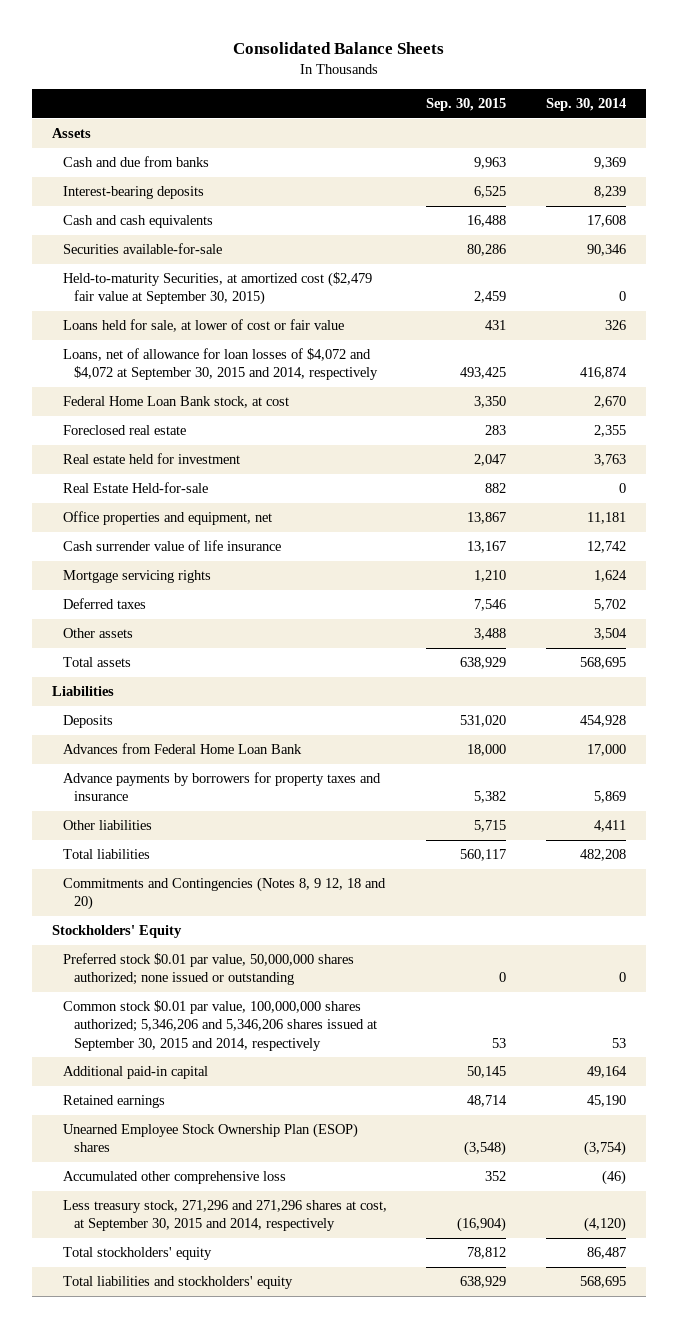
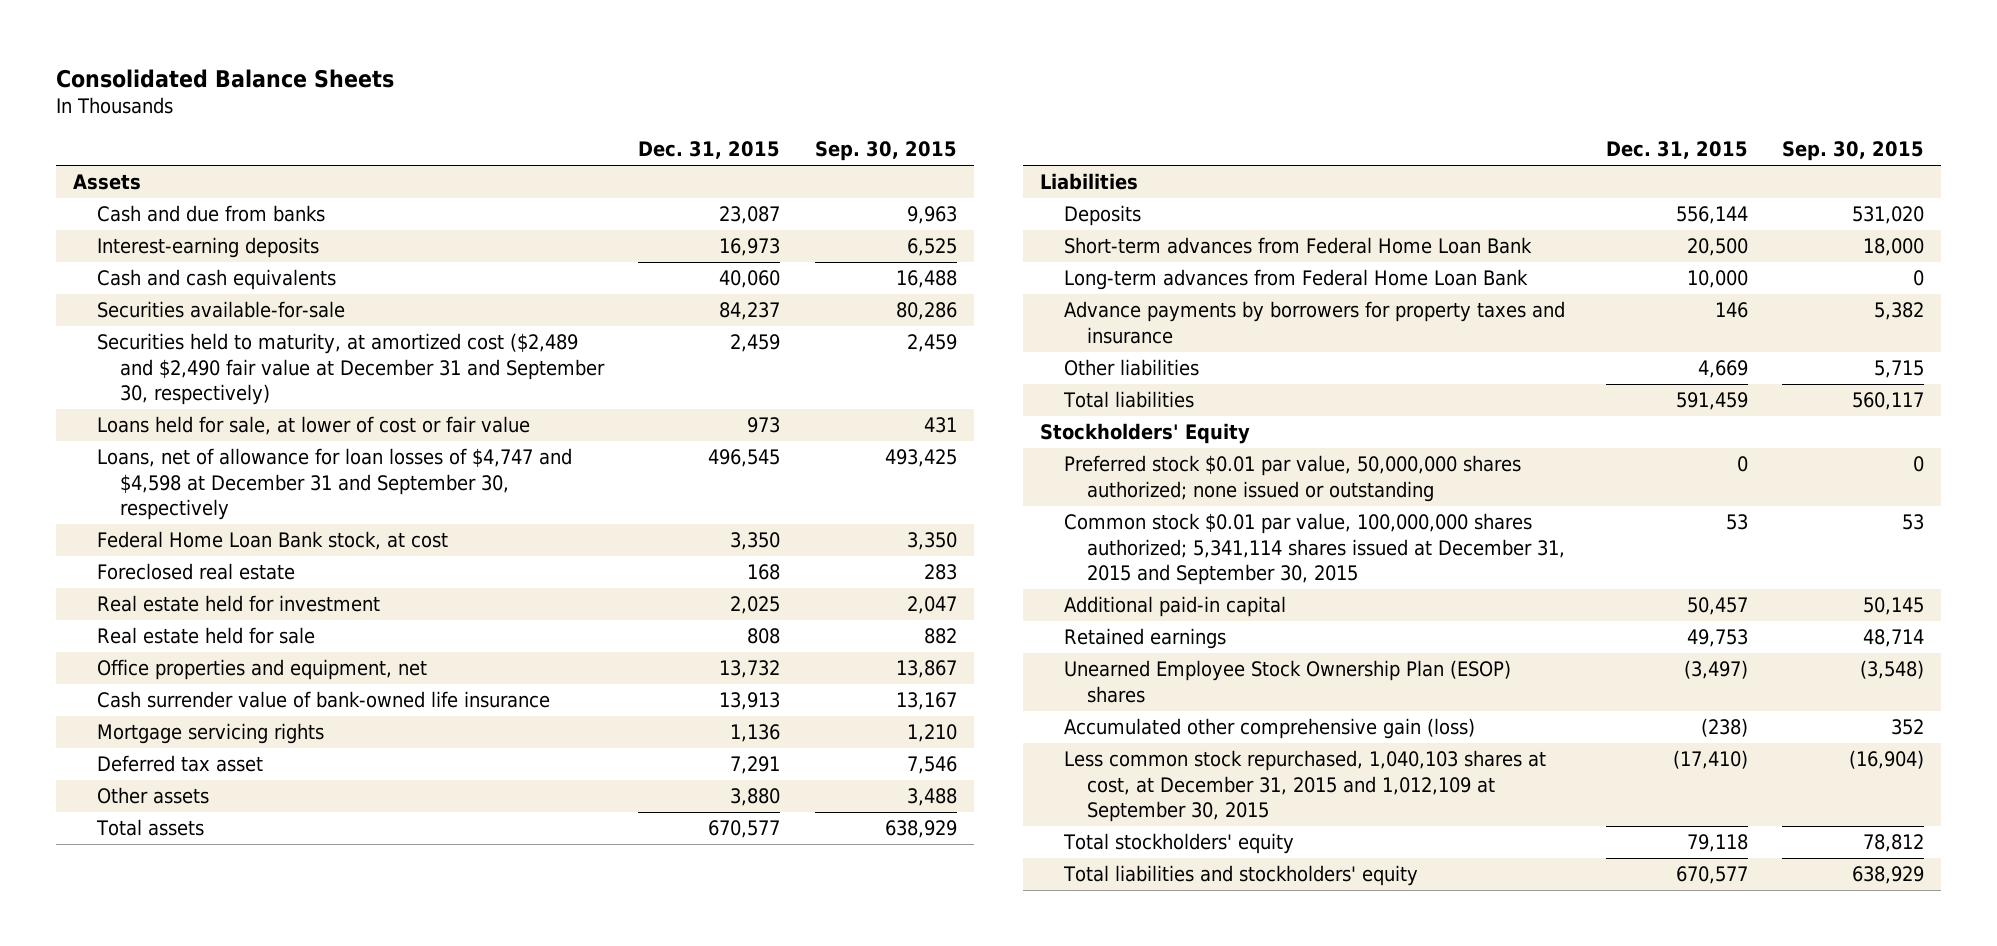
[545,98,626,112] Sep. 30, 2014 -> none
none -> [638,141,781,160] Dec. 31, 2015
[62,186,204,200] Interest-bearing deposits -> [96,237,319,259] Interest-earning deposits
[62,272,372,306] Held-to-maturity Securities, at amortized cost ($2,479 fair value at September 30, 2015) -> [96,333,606,406] Securities held to maturity, at amortized cost ($2,489 and $2,490 fair value at December 31 and September 30, respectively)
[62,348,378,381] Loans, net of allowance for loan losses of $4,072 and $4,072 at September 30, 2015 and 2014, respectively -> [96,448,572,521] Loans, net of allowance for loan losses of $4,747 and $4,598 at December 31 and September 30, respectively
[62,482,208,494] Real Estate Held-for-sale -> [96,627,315,645] Real estate held for sale
[62,540,281,552] Cash surrender value of life insurance -> [96,691,550,709] Cash surrender value of bank-owned life insurance
[62,598,146,610] Deferred taxes -> [96,755,263,773] Deferred tax asset
none -> [1063,237,1532,255] Short-term advances from Federal Home Loan Bank
[62,743,302,755] Advances from Federal Home Loan Bank -> [1063,269,1528,291] Long-term advances from Federal Home Loan Bank
[467,744,507,757] 18,000 -> [1912,270,1924,287] 0
[62,877,386,911] Commitments and Contingencies (Notes 8, 9 12, 18 and 20) -> none
[62,1000,377,1051] Common stock $0.01 par value, 100,000,000 shares authorized; 5,346,206 and 5,346,206 shares issued at September 30, 2015 and 2014, respectively -> [1063,513,1566,586] Common stock $0.01 par value, 100,000,000 shares authorized; 5,341,114 shares issued at December 31, 2015 and September 30, 2015
[62,1171,286,1185] Accumulated other comprehensive loss -> [1063,718,1475,740] Accumulated other comprehensive gain (loss)
[62,1200,387,1232] Less treasury stock, 271,296 and 271,296 shares at cost, at September 30, 2015 and 2014, respectively -> [1063,750,1546,823] Less common stock repurchased, 1,040,103 shares at cost, at December 31, 2015 and 1,012,109 at September 30, 2015

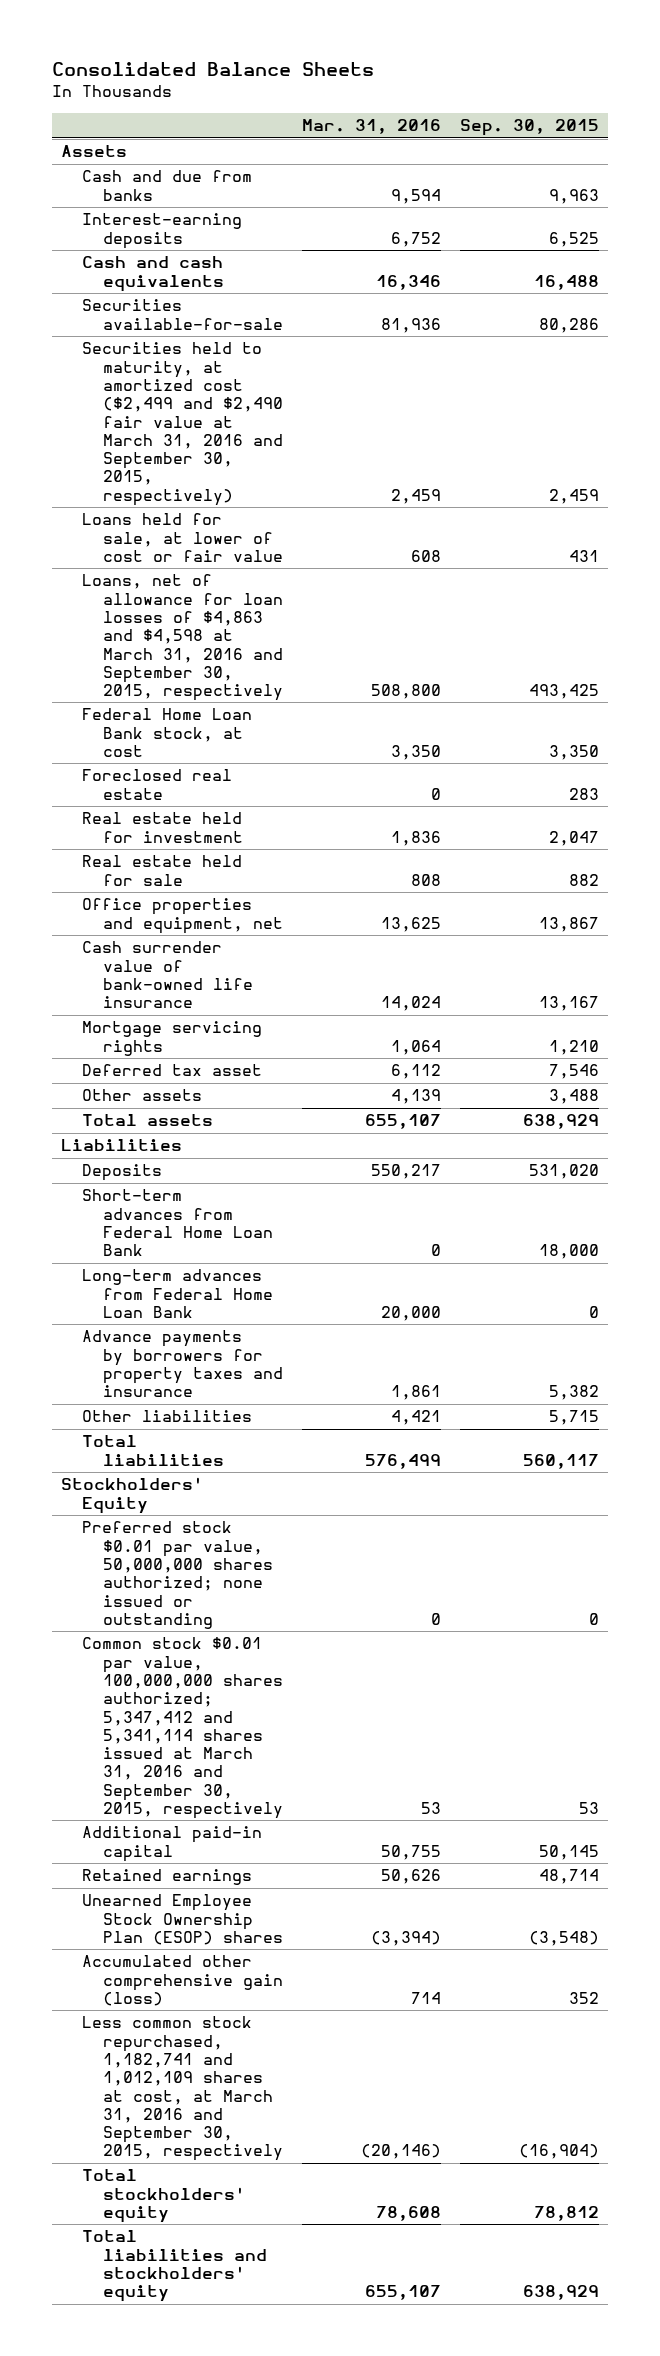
[638,141,781,160] Dec. 31, 2015 -> none
none -> [301,119,441,135] Mar. 31, 2016
[96,333,606,406] Securities held to maturity, at amortized cost ($2,489 and $2,490 fair value at December 31 and September 30, respectively) -> [81,342,283,506] Securities held to maturity, at amortized cost ($2,499 and $2,490 fair value at March 31, 2016 and September 30, 2015, respectively)
[96,448,572,521] Loans, net of allowance for loan losses of $4,747 and $4,598 at December 31 and September 30, respectively -> [81,574,283,702] Loans, net of allowance for loan losses of $4,863 and $4,598 at March 31, 2016 and September 30, 2015, respectively
[1063,513,1566,586] Common stock $0.01 par value, 100,000,000 shares authorized; 5,341,114 shares issued at December 31, 2015 and September 30, 2015 -> [81,1637,283,1819] Common stock $0.01 par value, 100,000,000 shares authorized; 5,347,412 and 5,341,114 shares issued at March 31, 2016 and September 30, 2015, respectively
[1063,750,1546,823] Less common stock repurchased, 1,040,103 shares at cost, at December 31, 2015 and 1,012,109 at September 30, 2015 -> [81,2016,283,2162] Less common stock repurchased, 1,182,741 and 1,012,109 shares at cost, at March 31, 2016 and September 30, 2015, respectively

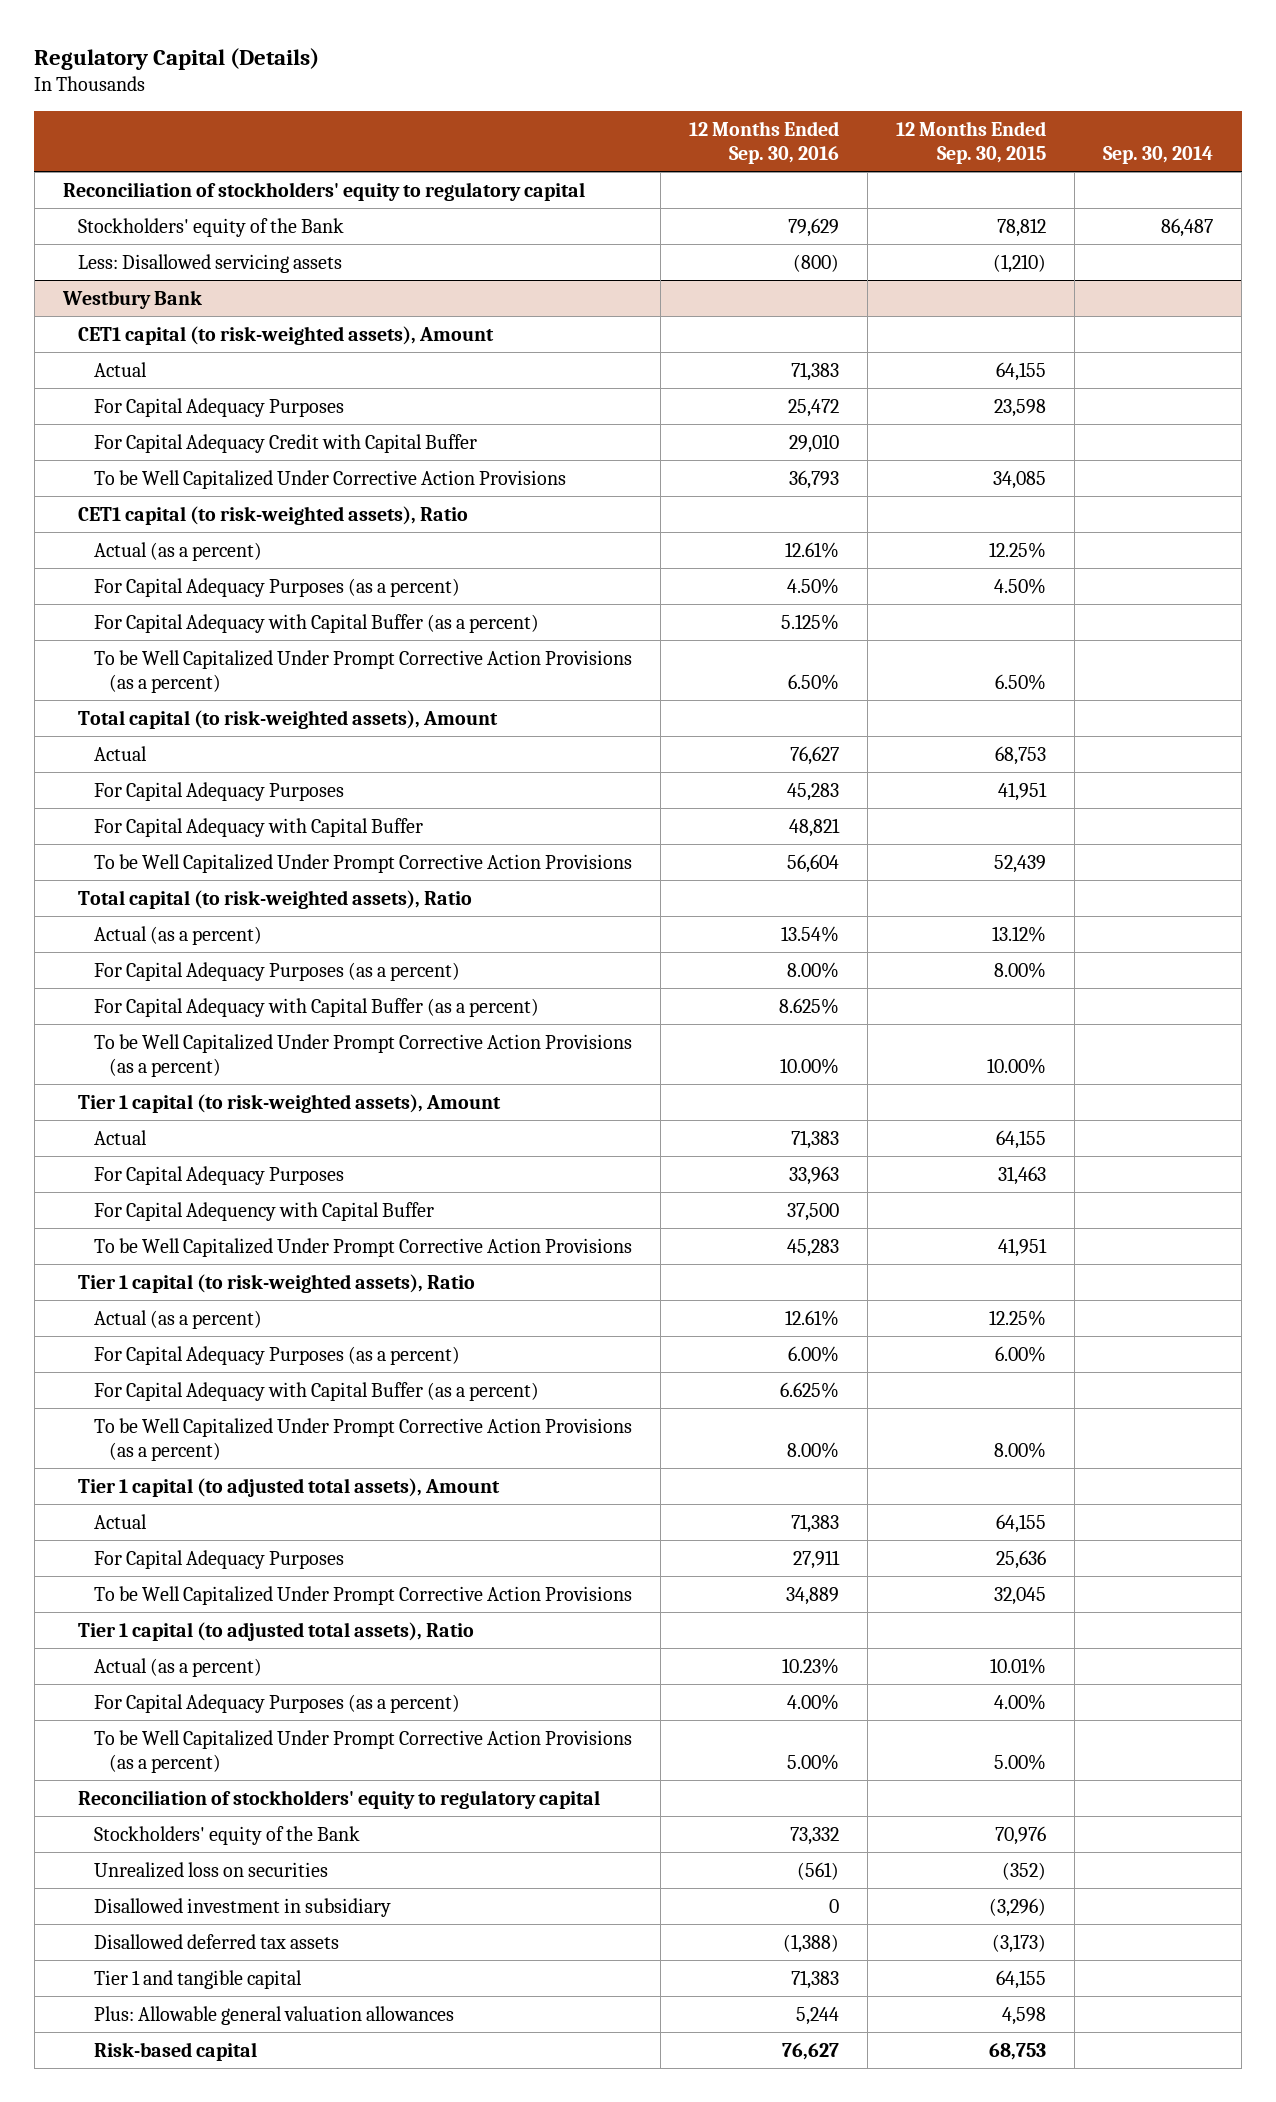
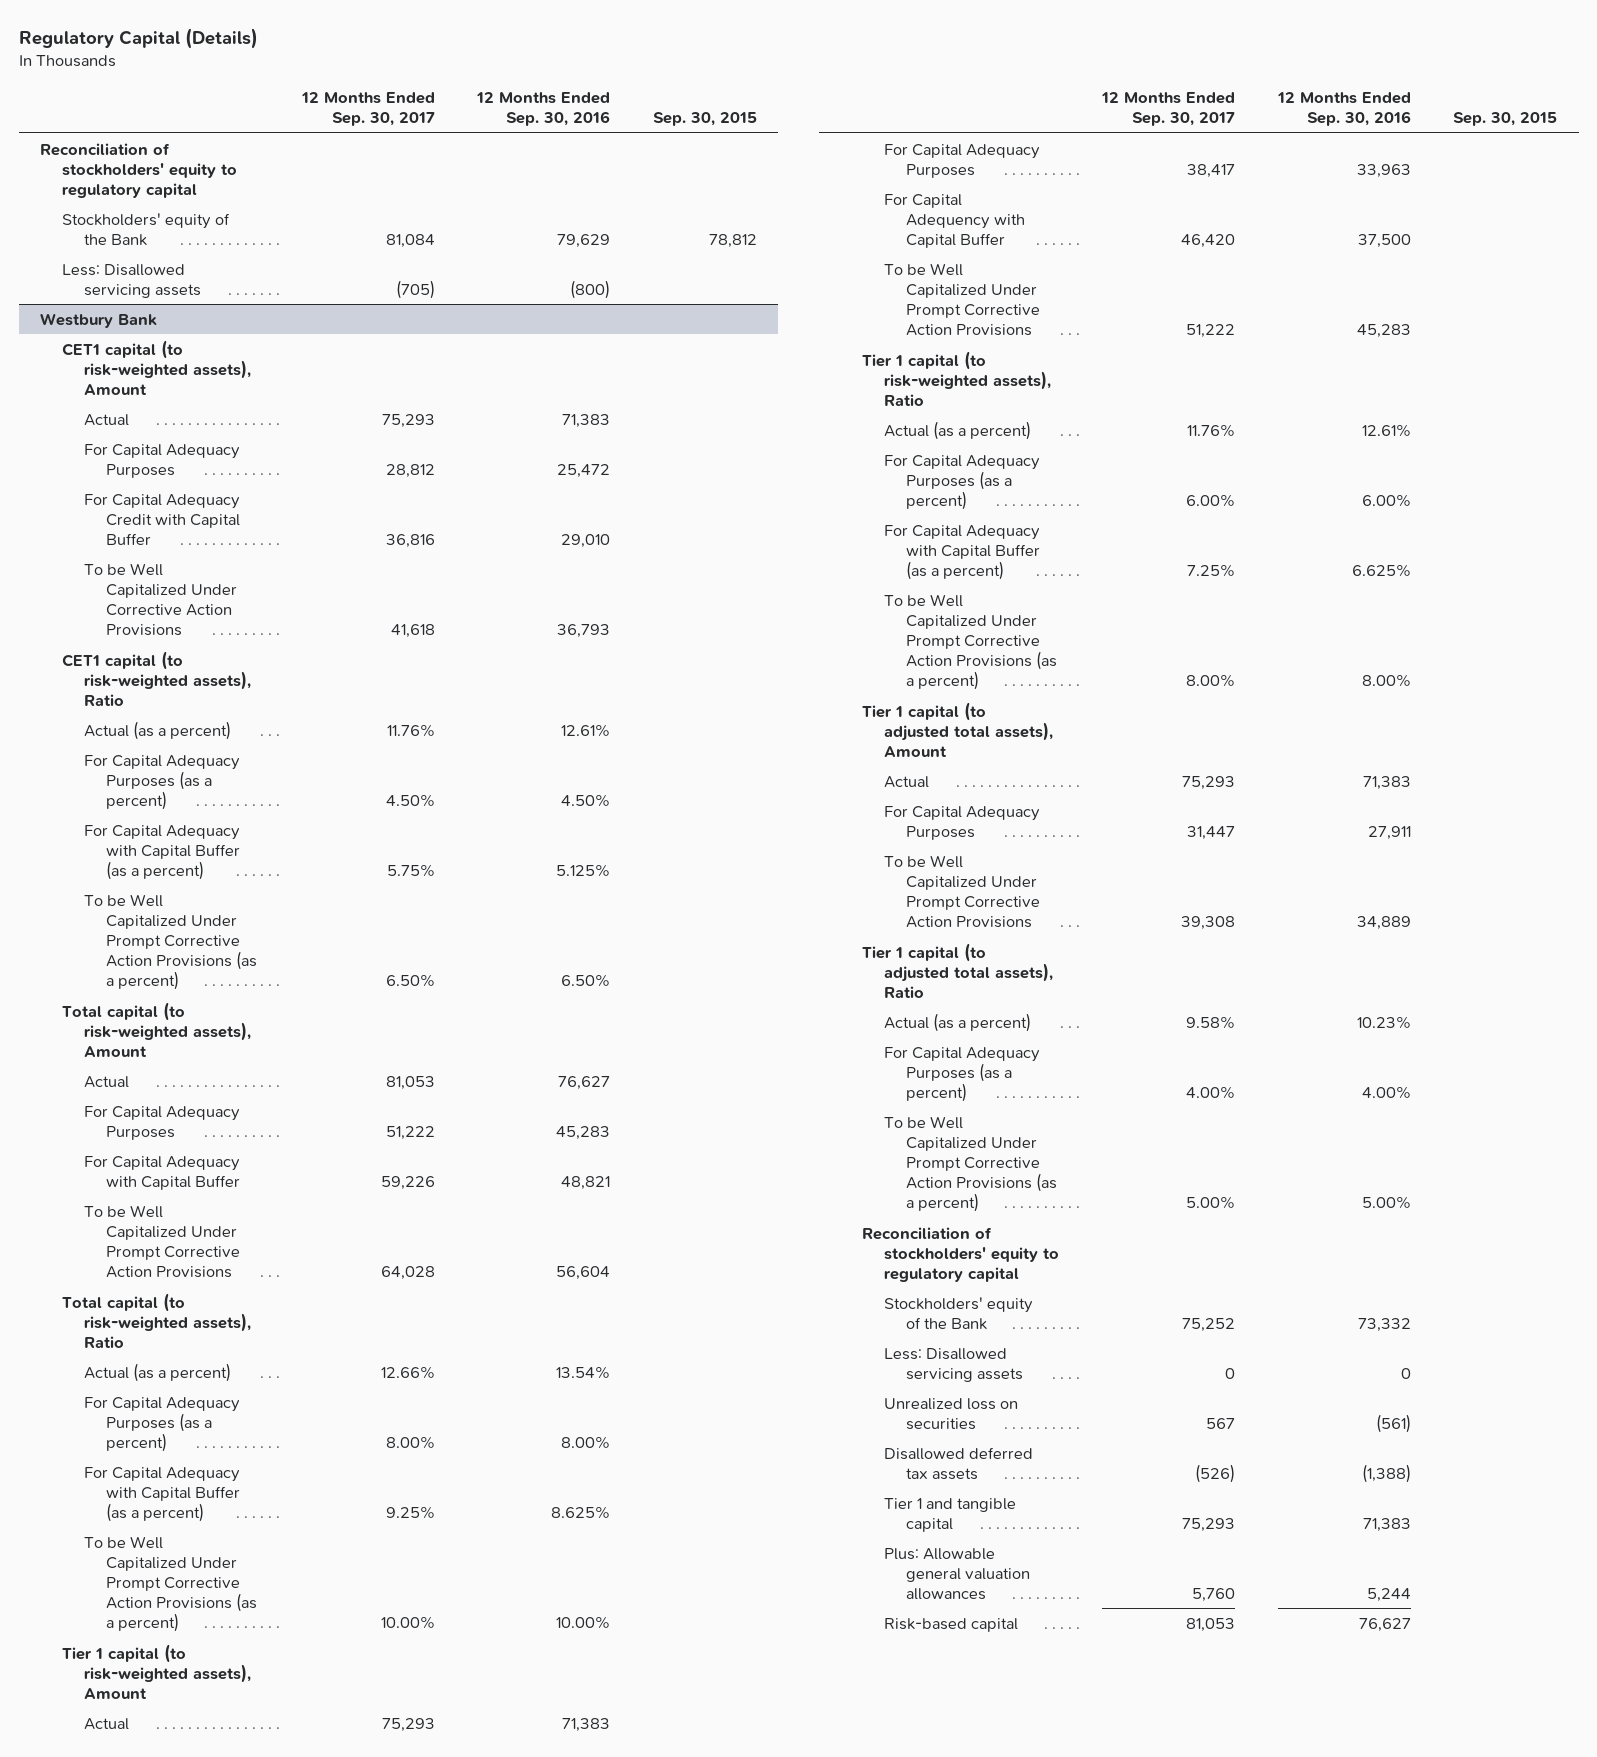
[895,120,1046,165] 12 Months Ended Sep. 30, 2015 -> none
[1103,146,1214,165] Sep. 30, 2014 -> none
none -> [300,92,435,127] 12 Months Ended Sep. 30, 2017
none -> [653,112,758,127] Sep. 30, 2015
none -> [884,1347,1023,1382] Less: Disallowed servicing assets
[93,1897,391,1917] Disallowed investment in subsidiary -> none

